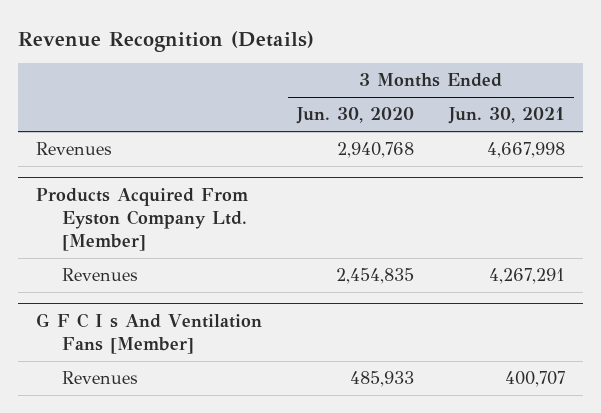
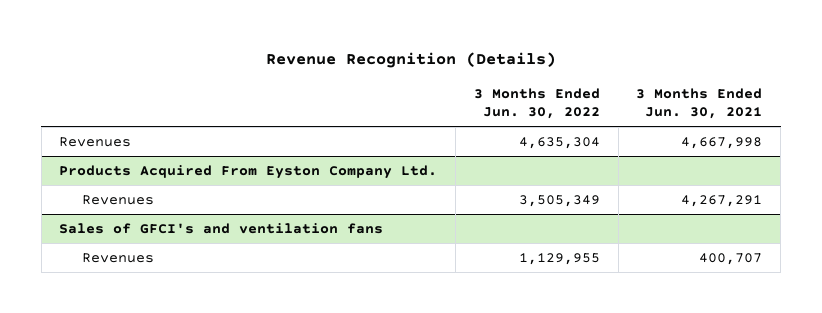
[295,107,414,125] Jun. 30, 2020 -> none
none -> [473,88,600,119] 3 Months Ended Jun. 30, 2022
[35,187,248,251] Products Acquired From Eyston Company Ltd. [Member] -> [59,165,438,180] Products Acquired From Eyston Company Ltd.
[35,312,262,354] G F C I s And Ventilation Fans [Member] -> [59,223,384,235] Sales of GFCI's and ventilation fans

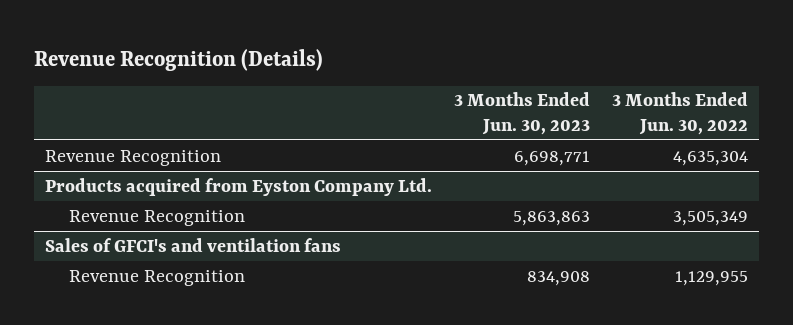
[636,88,763,119] 3 Months Ended Jun. 30, 2021 -> none
none -> [454,92,591,135] 3 Months Ended Jun. 30, 2023
[59,137,132,148] Revenues -> [45,149,222,166] Revenue Recognition
[59,165,438,180] Products Acquired From Eyston Company Ltd. -> [45,177,433,196] Products acquired from Eyston Company Ltd.
[82,195,155,206] Revenues -> [68,209,245,226] Revenue Recognition
[82,253,155,264] Revenues -> [68,269,245,286] Revenue Recognition

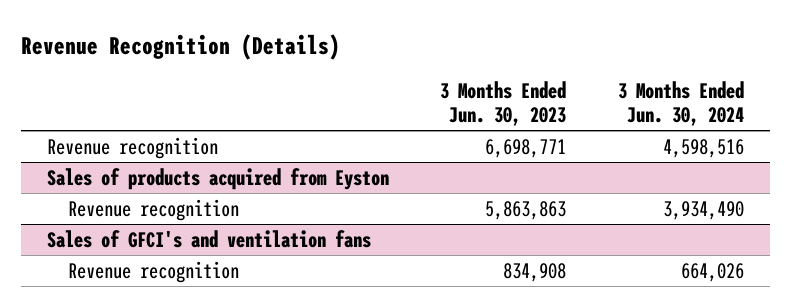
[611,92,748,135] 3 Months Ended Jun. 30, 2022 -> none
none -> [617,80,744,127] 3 Months Ended Jun. 30, 2024
[45,149,222,166] Revenue Recognition -> [47,136,219,159] Revenue recognition
[45,177,433,196] Products acquired from Eyston Company Ltd. -> [47,167,390,190] Sales of products acquired from Eyston
[68,209,245,226] Revenue Recognition -> [67,198,239,221] Revenue recognition
[68,269,245,286] Revenue Recognition -> [67,260,239,283] Revenue recognition

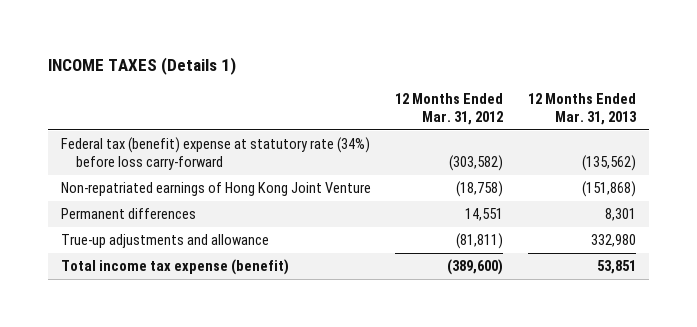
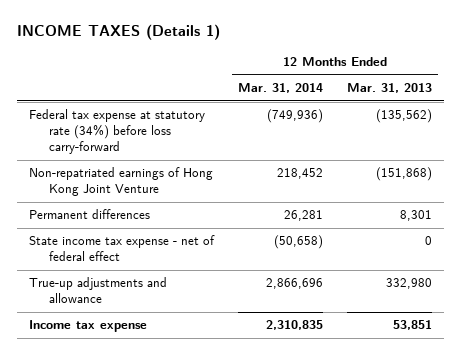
[395,93,504,125] 12 Months Ended Mar. 31, 2012 -> none
none -> [238,83,324,94] Mar. 31, 2014
[60,137,370,170] Federal tax (benefit) expense at statutory rate (34%) before loss carry-forward -> [28,109,205,155] Federal tax expense at statutory rate (34%) before loss carry-forward
none -> [28,235,215,262] State income tax expense - net of federal effect
[60,259,289,276] Total income tax expense (benefit) -> [28,320,147,333] Income tax expense

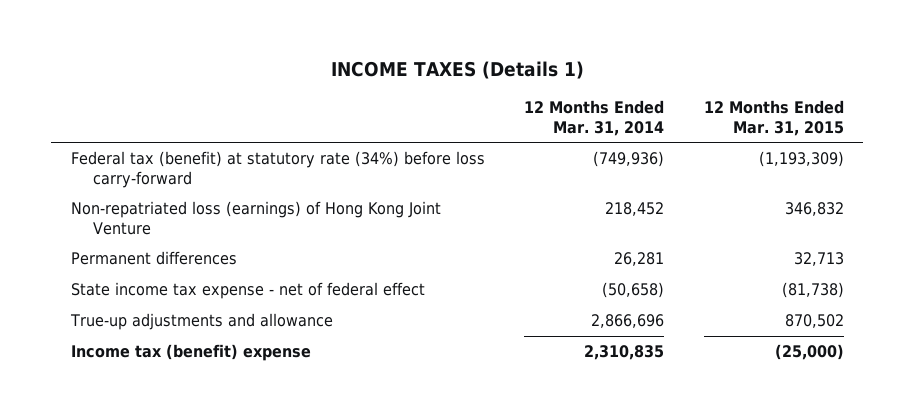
[347,83,433,94] Mar. 31, 2013 -> none
none -> [703,100,844,136] 12 Months Ended Mar. 31, 2015
[28,109,205,155] Federal tax expense at statutory rate (34%) before loss carry-forward -> [70,151,485,188] Federal tax (benefit) at statutory rate (34%) before loss carry-forward
[28,167,213,197] Non-repatriated earnings of Hong Kong Joint Venture -> [70,201,441,235] Non-repatriated loss (earnings) of Hong Kong Joint Venture
[28,320,147,333] Income tax expense -> [70,344,311,362] Income tax (benefit) expense

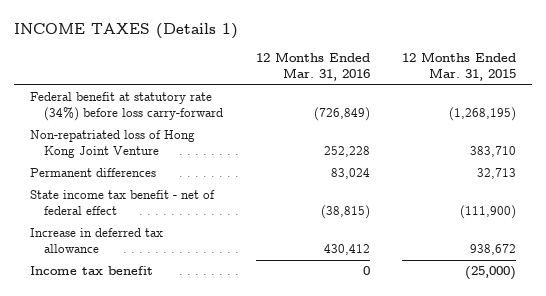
[524,100,665,136] 12 Months Ended Mar. 31, 2014 -> none
none -> [255,52,370,82] 12 Months Ended Mar. 31, 2016
[70,151,485,188] Federal tax (benefit) at statutory rate (34%) before loss carry-forward -> [29,92,223,122] Federal benefit at statutory rate (34%) before loss carry-forward
[758,151,844,168] (1,193,309) -> [449,107,517,122] (1,268,195)
[70,201,441,235] Non-repatriated loss (earnings) of Hong Kong Joint Venture -> [29,130,195,159] Non-repatriated loss of Hong Kong Joint Venture
[784,202,844,217] 346,832 -> [470,146,517,158] 383,710
[69,313,333,331] True-up adjustments and allowance -> none
[70,282,425,300] State income tax expense - net of federal effect -> [29,190,215,216] State income tax benefit - net of federal effect
[781,282,844,299] (81,738) -> [460,205,517,220] (111,900)
none -> [29,228,163,254] Increase in deferred tax allowance
[70,344,311,362] Income tax (benefit) expense -> [29,266,153,276] Income tax benefit

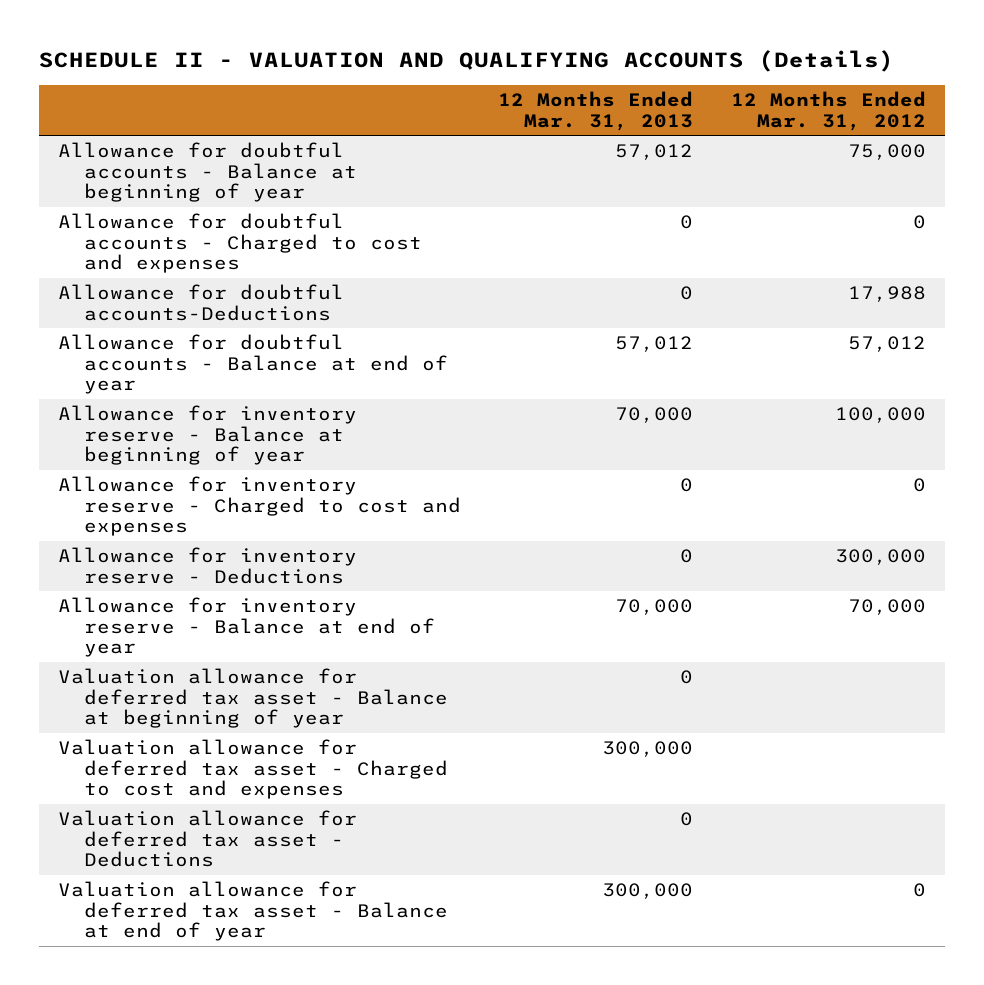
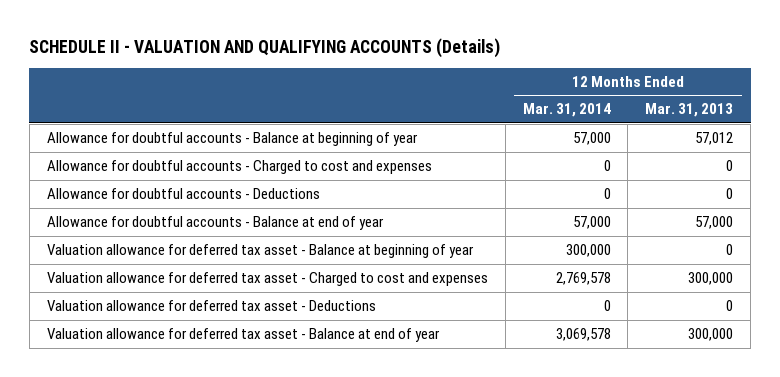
[730,91,926,131] 12 Months Ended Mar. 31, 2012 -> none
none -> [522,103,611,118] Mar. 31, 2014
[58,405,358,466] Allowance for inventory reserve - Balance at beginning of year -> none
[58,476,461,537] Allowance for inventory reserve - Charged to cost and expenses -> none
[58,547,358,584] Allowance for inventory reserve - Deductions -> none
[58,597,435,658] Allowance for inventory reserve - Balance at end of year -> none
[58,284,345,321] Allowance for doubtful accounts-Deductions -> [46,188,320,200] Allowance for doubtful accounts - Deductions
[615,336,694,353] 57,012 -> [695,216,734,230] 57,000

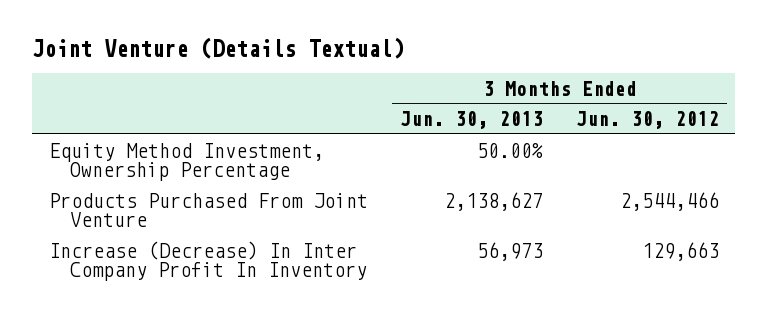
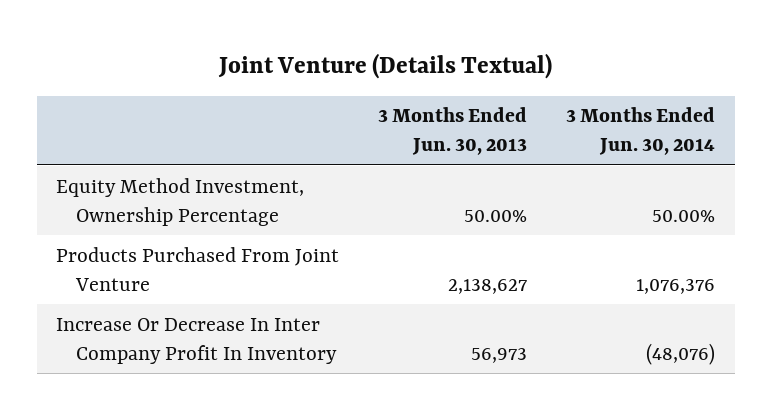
[575,111,719,130] Jun. 30, 2012 -> none
none -> [566,107,716,156] 3 Months Ended Jun. 30, 2014
[48,240,368,281] Increase (Decrease) In Inter Company Profit In Inventory -> [56,317,337,364] Increase Or Decrease In Inter Company Profit In Inventory

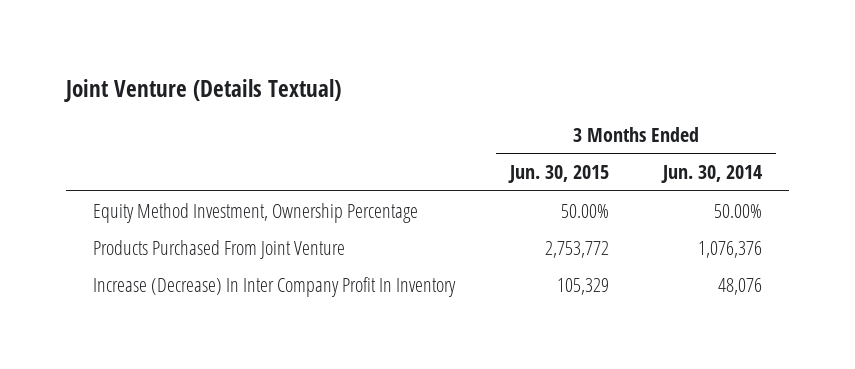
[378,107,528,156] 3 Months Ended Jun. 30, 2013 -> none
none -> [507,165,609,184] Jun. 30, 2015
[56,317,337,364] Increase Or Decrease In Inter Company Profit In Inventory -> [93,276,457,297] Increase (Decrease) In Inter Company Profit In Inventory
[646,342,716,365] (48,076) -> [718,277,763,295] 48,076

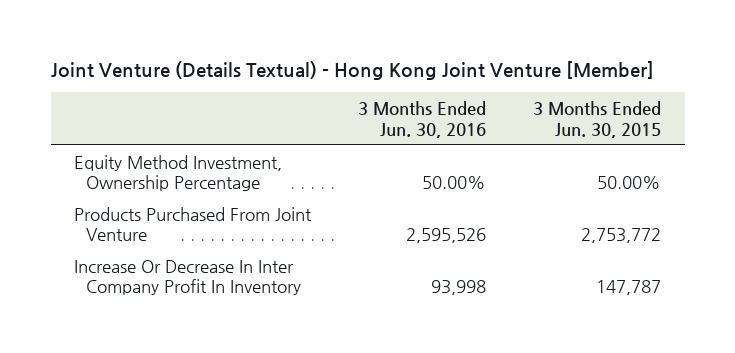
[64,78,342,102] Joint Venture (Details Textual) -> [50,60,654,80] Joint Venture (Details Textual) - Hong Kong Joint Venture [Member]
[661,165,763,184] Jun. 30, 2014 -> none
none -> [358,100,487,138] 3 Months Ended Jun. 30, 2016
[93,276,457,297] Increase (Decrease) In Inter Company Profit In Inventory -> [74,259,301,296] Increase Or Decrease In Inter Company Profit In Inventory
[556,277,609,295] 105,329 -> [596,280,662,296] 147,787

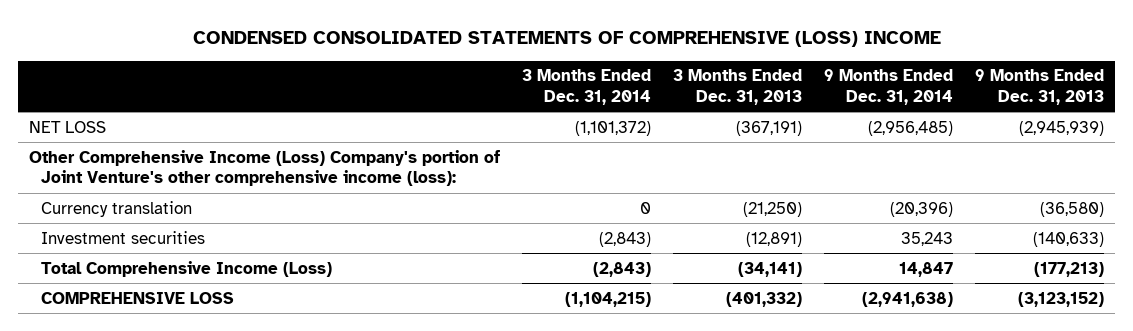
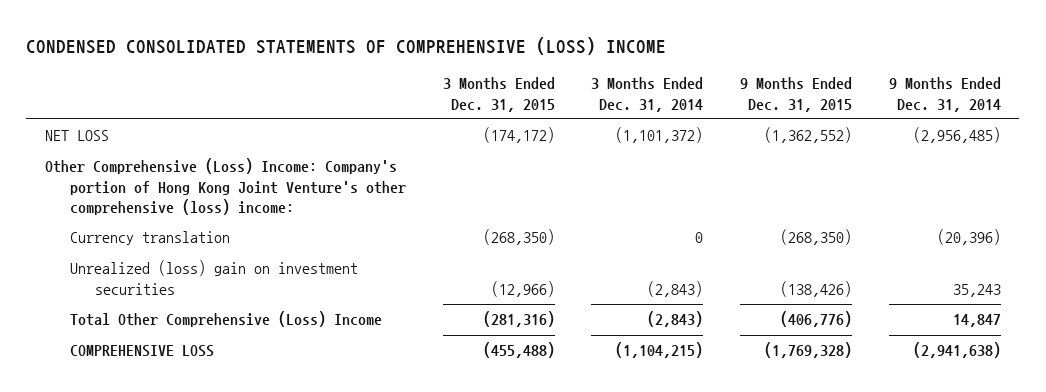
[673,69,803,105] 3 Months Ended Dec. 31, 2013 -> none
[975,69,1105,105] 9 Months Ended Dec. 31, 2013 -> none
none -> [442,77,555,112] 3 Months Ended Dec. 31, 2015
none -> [740,77,853,112] 9 Months Ended Dec. 31, 2015
[29,149,501,187] Other Comprehensive Income (Loss) Company's portion of Joint Venture's other comprehensive income (loss): -> [44,158,406,216] Other Comprehensive (Loss) Income: Company's portion of Hong Kong Joint Venture's other comprehensive (loss) income:
[41,230,206,244] Investment securities -> [69,260,358,295] Unrealized (loss) gain on investment securities
[41,260,333,277] Total Comprehensive Income (Loss) -> [69,311,382,328] Total Other Comprehensive (Loss) Income

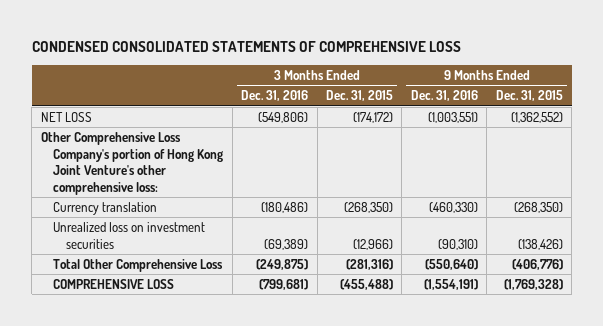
[26,36,667,55] CONDENSED CONSOLIDATED STATEMENTS OF COMPREHENSIVE (LOSS) INCOME -> [31,40,461,52] CONDENSED CONSOLIDATED STATEMENTS OF COMPREHENSIVE LOSS
[591,77,704,112] 3 Months Ended Dec. 31, 2014 -> none
[889,77,1002,112] 9 Months Ended Dec. 31, 2014 -> none
none -> [241,90,309,102] Dec. 31, 2016
none -> [410,90,478,102] Dec. 31, 2016
[44,158,406,216] Other Comprehensive (Loss) Income: Company's portion of Hong Kong Joint Venture's other comprehensive (loss) income: -> [40,131,224,196] Other Comprehensive Loss Company's portion of Hong Kong Joint Venture's other comprehensive loss:
[69,260,358,295] Unrealized (loss) gain on investment securities -> [53,221,206,249] Unrealized loss on investment securities
[69,311,382,328] Total Other Comprehensive (Loss) Income -> [53,258,224,272] Total Other Comprehensive Loss

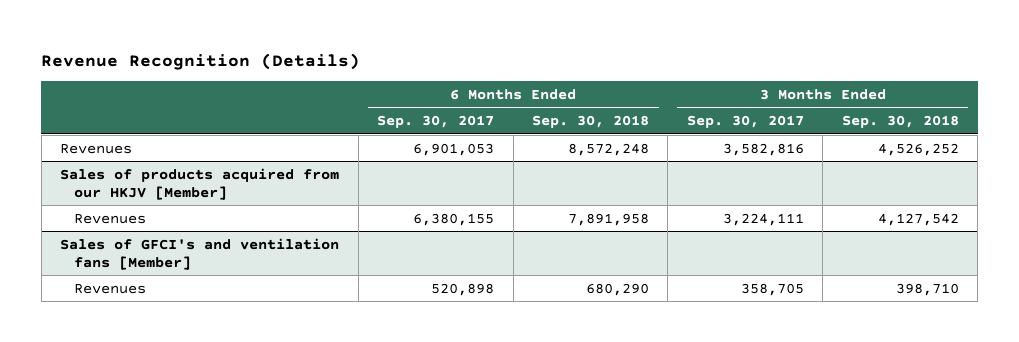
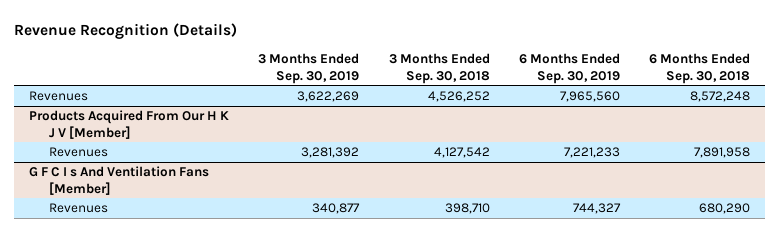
[377,115,495,129] Sep. 30, 2017 -> none
[686,115,804,129] Sep. 30, 2017 -> none
none -> [258,53,360,84] 3 Months Ended Sep. 30, 2019
none -> [518,53,620,84] 6 Months Ended Sep. 30, 2019
[60,167,340,200] Sales of products acquired from our HKJV [Member] -> [28,110,229,139] Products Acquired From Our H K J V [Member]
[60,237,340,270] Sales of GFCI's and ventilation fans [Member] -> none
none -> [28,166,209,195] G F C I s And Ventilation Fans [Member]

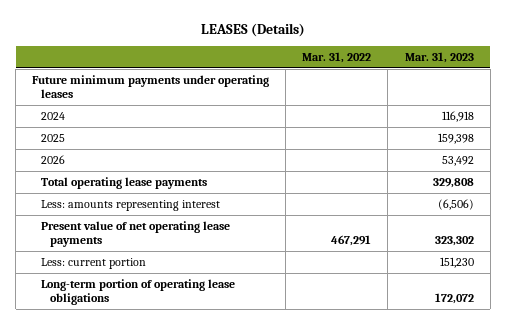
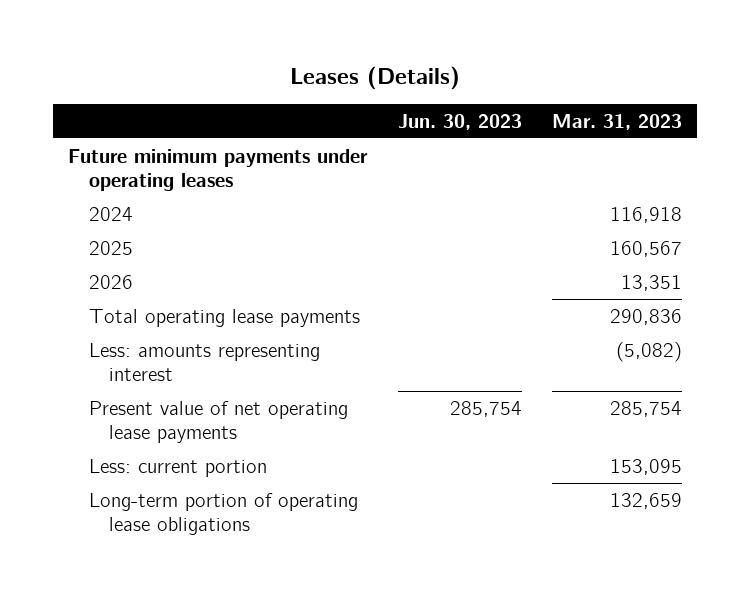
[200,22,305,37] LEASES (Details) -> [290,65,461,90] Leases (Details)
[302,51,372,63] Mar. 31, 2022 -> none
none -> [397,113,522,130] Jun. 30, 2023
[437,132,474,144] 159,398 -> [610,241,683,258] 160,567
[441,155,474,166] 53,492 -> [621,275,683,292] 13,351
[432,177,474,188] 329,808 -> [610,309,683,326] 290,836
[437,198,474,210] (6,506) -> [616,342,683,363] (5,082)
[434,236,474,247] 323,302 -> [610,401,683,418] 285,754
[439,256,474,268] 151,230 -> [610,459,683,476] 153,095
[434,293,474,305] 172,072 -> [610,493,683,510] 132,659

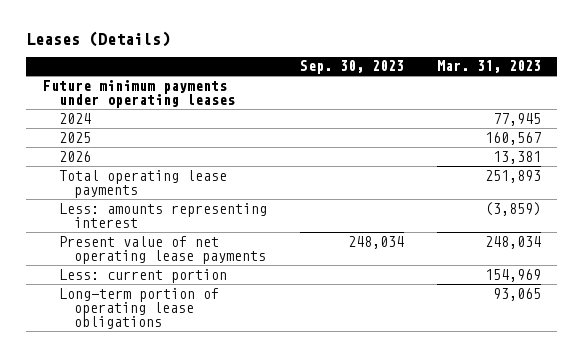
[397,113,522,130] Jun. 30, 2023 -> none
none -> [299,60,404,75] Sep. 30, 2023
[610,207,683,224] 116,918 -> [492,112,541,126] 77,945
[621,275,683,292] 13,351 -> [492,150,541,164] 13,381
[610,309,683,326] 290,836 -> [484,169,541,183] 251,893
[616,342,683,363] (5,082) -> [484,201,541,216] (3,859)
[610,401,683,418] 285,754 -> [484,235,541,249] 248,034
[610,459,683,476] 153,095 -> [484,268,541,282] 154,969
[610,493,683,510] 132,659 -> [492,287,541,301] 93,065

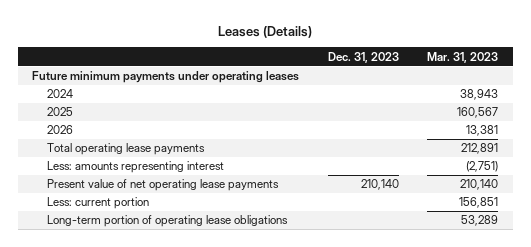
[299,60,404,75] Sep. 30, 2023 -> none
none -> [327,51,399,63] Dec. 31, 2023
[492,112,541,126] 77,945 -> [460,89,499,101] 38,943
[484,169,541,183] 251,893 -> [461,143,499,155] 212,891
[484,201,541,216] (3,859) -> [466,161,499,173] (2,751)
[484,235,541,249] 248,034 -> [460,179,499,191] 210,140
[484,268,541,282] 154,969 -> [459,197,499,209] 156,851
[492,287,541,301] 93,065 -> [461,215,499,227] 53,289

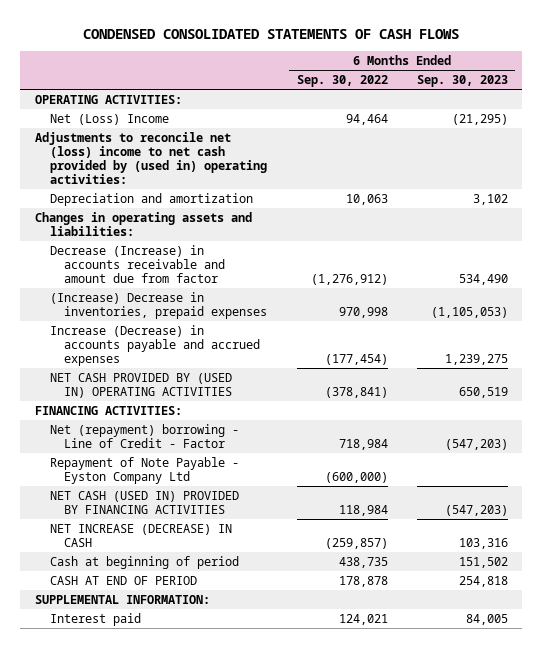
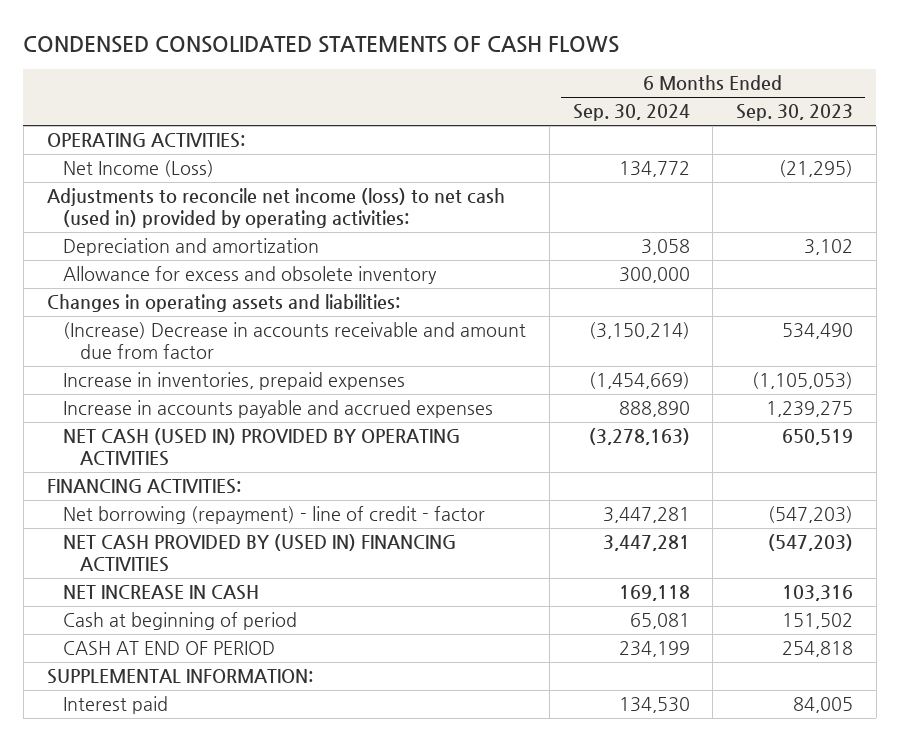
[296,75,388,88] Sep. 30, 2022 -> none
none -> [572,104,690,122] Sep. 30, 2024
[49,113,169,125] Net (Loss) Income -> [63,160,215,178] Net Income (Loss)
[34,131,267,185] Adjustments to reconcile net (loss) income to net cash provided by (used in) operating activities: -> [46,188,505,229] Adjustments to reconcile net income (loss) to net cash (used in) provided by operating activities:
none -> [63,266,438,285] Allowance for excess and obsolete inventory
[49,244,226,284] Decrease (Increase) in accounts receivable and amount due from factor -> [63,322,527,360] (Increase) Decrease in accounts receivable and amount due from factor
[49,291,268,319] (Increase) Decrease in inventories, prepaid expenses -> [63,372,406,391] Increase in inventories, prepaid expenses
[49,324,261,367] Increase (Decrease) in accounts payable and accrued expenses -> [63,400,494,419] Increase in accounts payable and accrued expenses
[49,372,233,398] NET CASH PROVIDED BY (USED IN) OPERATING ACTIVITIES -> [63,428,461,467] NET CASH (USED IN) PROVIDED BY OPERATING ACTIVITIES
[49,456,239,484] Repayment of Note Payable - Eyston Company Ltd -> none
[49,423,239,448] Net (repayment) borrowing - Line of Credit - Factor -> [63,506,486,525] Net borrowing (repayment) - line of credit - factor
[49,490,239,514] NET CASH (USED IN) PROVIDED BY FINANCING ACTIVITIES -> [63,534,457,573] NET CASH PROVIDED BY (USED IN) FINANCING ACTIVITIES
[49,523,232,547] NET INCREASE (DECREASE) IN CASH -> [63,585,260,601] NET INCREASE IN CASH

